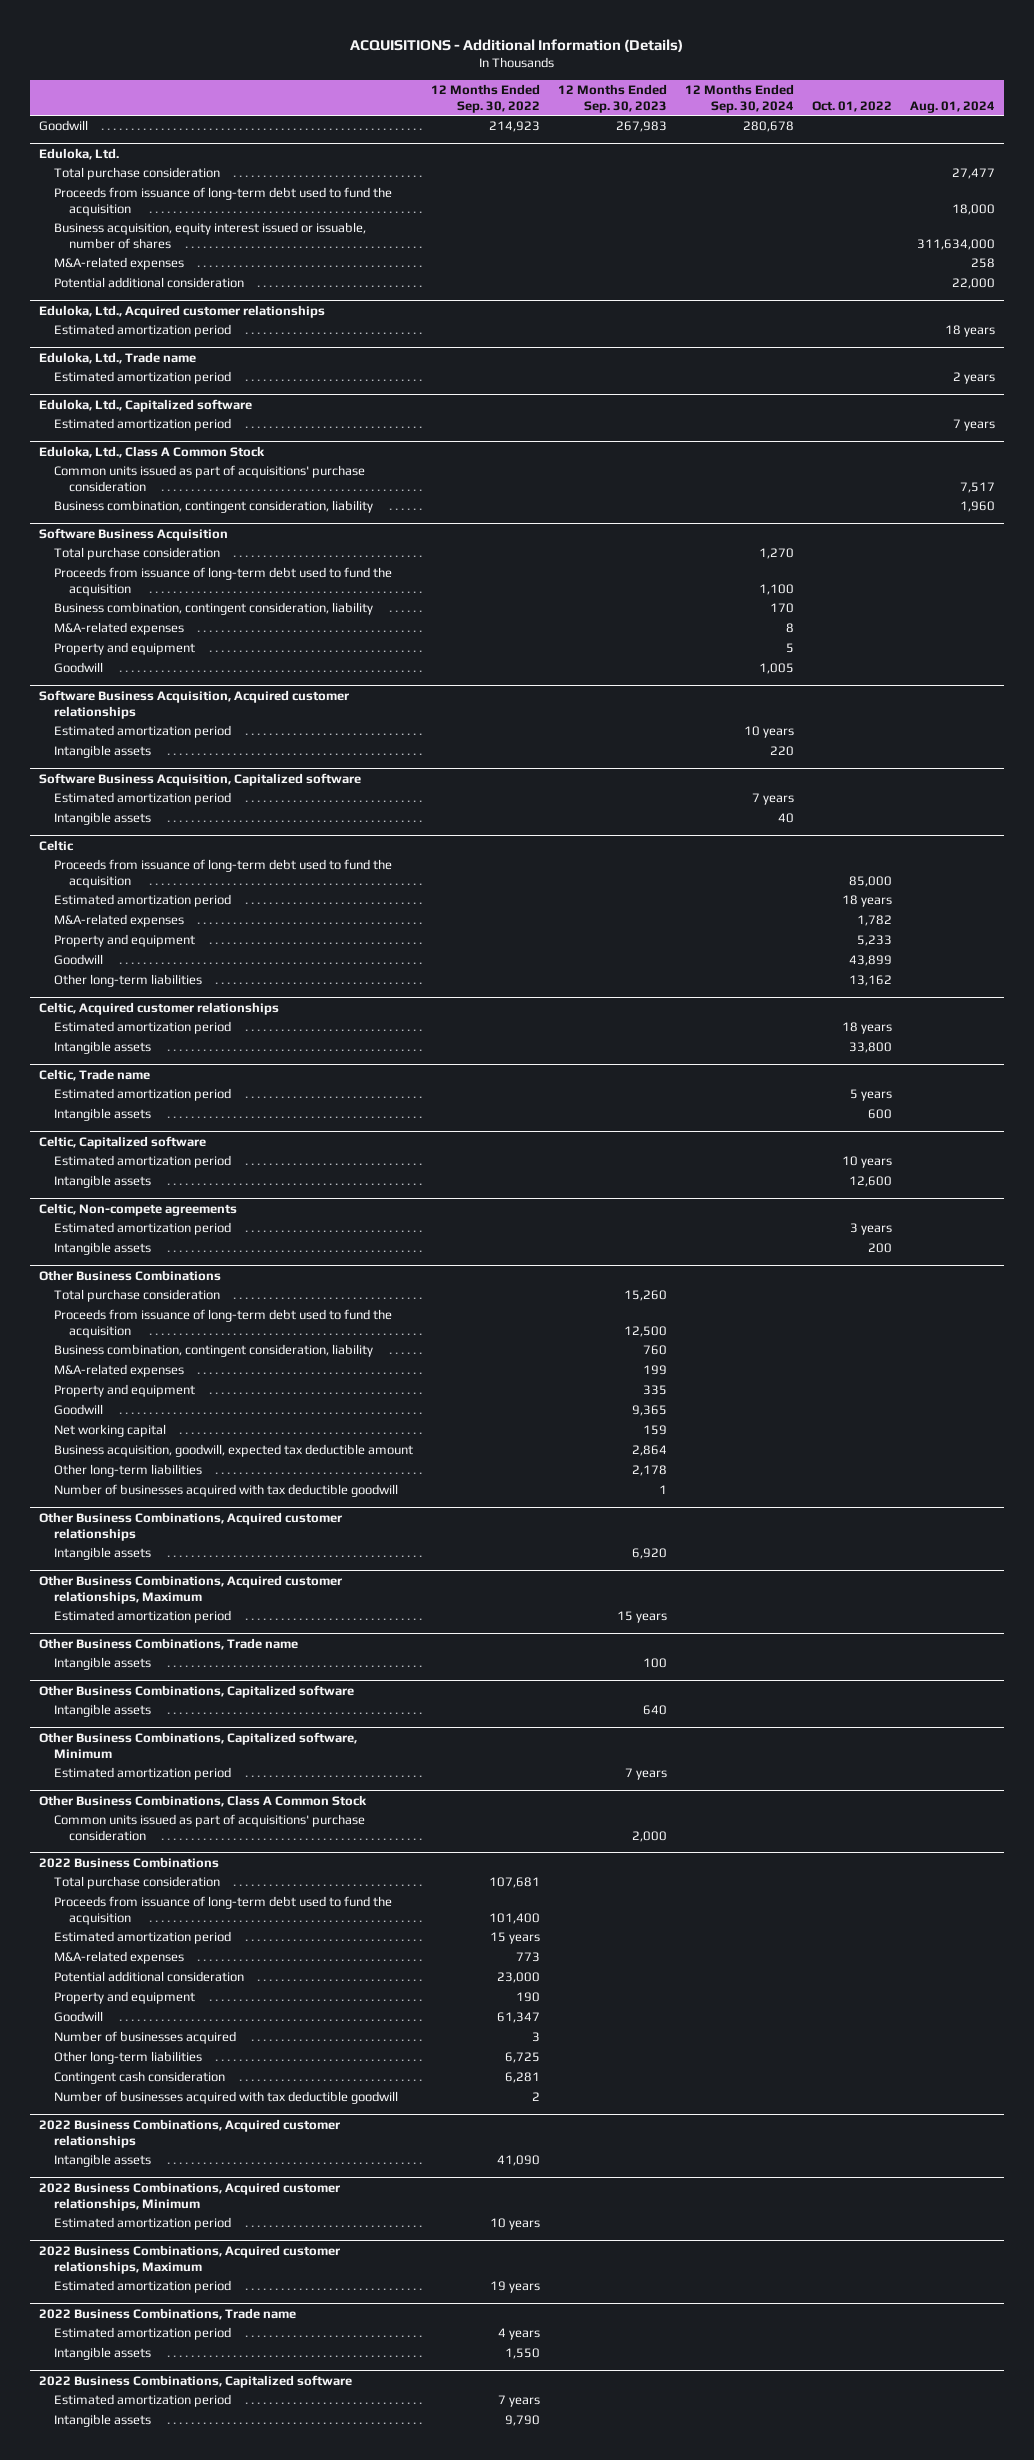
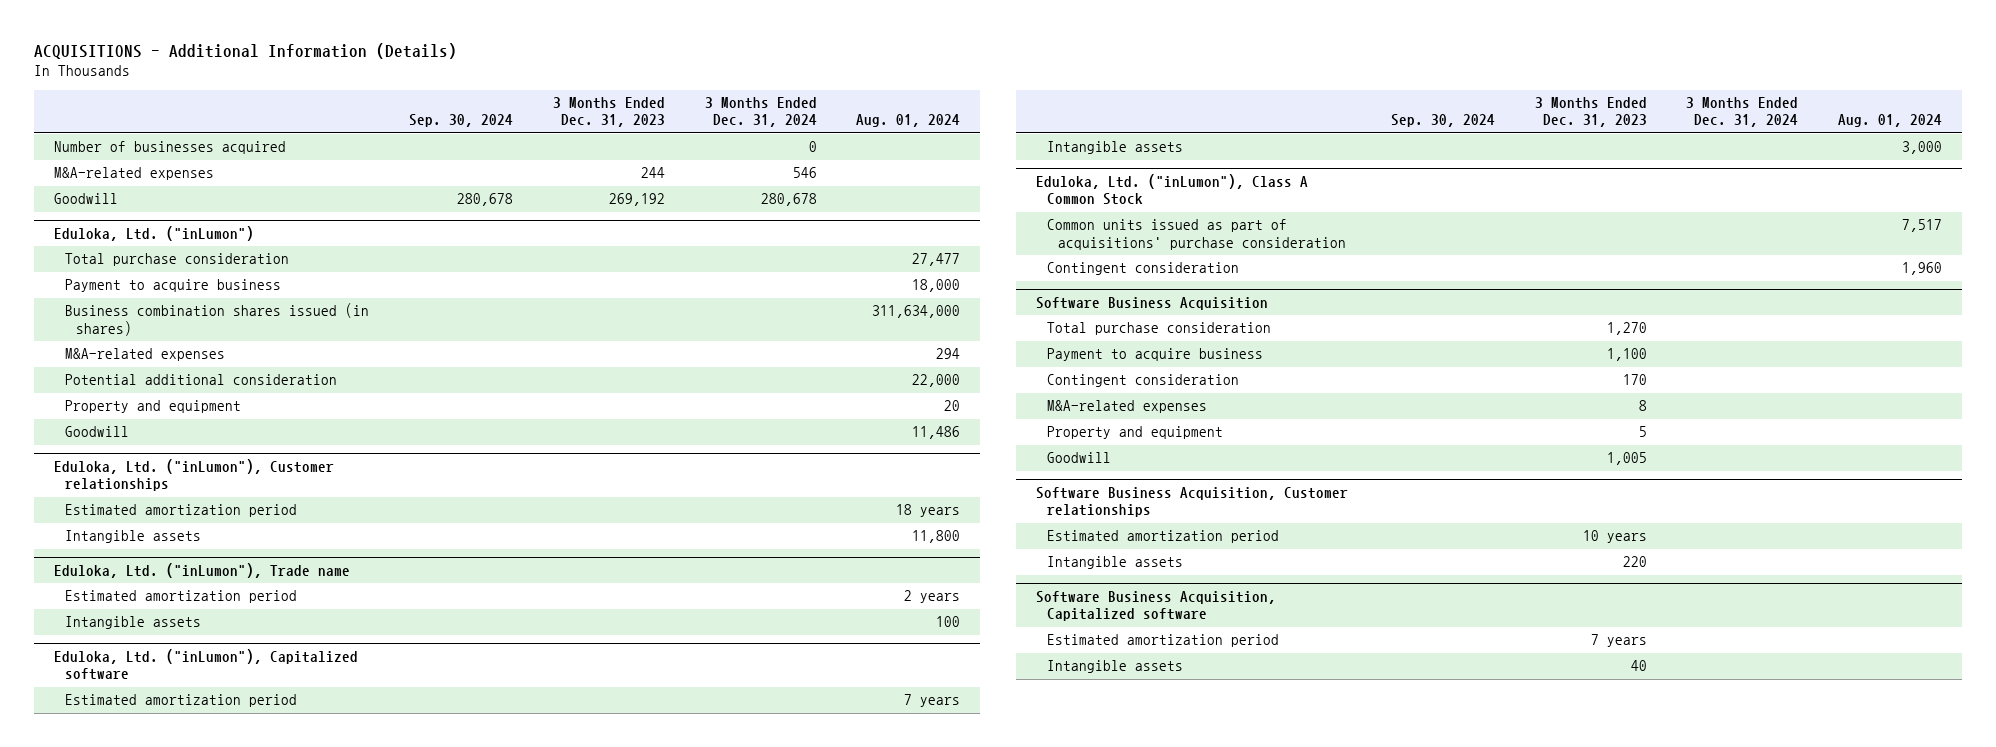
[431,83,541,113] 12 Months Ended Sep. 30, 2022 -> none
[558,83,668,113] 12 Months Ended Sep. 30, 2023 -> none
[685,83,795,113] 12 Months Ended Sep. 30, 2024 -> none
[812,100,893,112] Oct. 01, 2022 -> none
none -> [408,114,513,128] Sep. 30, 2024
none -> [552,97,665,128] 3 Months Ended Dec. 31, 2023
none -> [704,97,817,128] 3 Months Ended Dec. 31, 2024
none -> [53,141,286,155] Number of businesses acquired
none -> [53,167,214,181] M&A-related expenses
[38,147,119,160] Eduloka, Ltd. -> [53,226,254,242] Eduloka, Ltd. ("inLumon")
[53,186,392,216] Proceeds from issuance of long-term debt used to fund the acquisition -> [65,279,282,293] Payment to acquire business
[53,221,366,249] Business acquisition, equity interest issued or issuable, number of shares -> [65,303,370,336] Business combination shares issued (in shares)
[971,257,996,268] 258 -> [936,348,961,360] 294
none -> [65,400,242,414] Property and equipment
none -> [65,426,130,438] Goodwill
[38,304,325,318] Eduloka, Ltd., Acquired customer relationships -> [53,459,334,492] Eduloka, Ltd. ("inLumon"), Customer relationships
none -> [65,530,202,544] Intangible assets
[38,351,196,364] Eduloka, Ltd., Trade name -> [53,563,350,579] Eduloka, Ltd. ("inLumon"), Trade name
none -> [65,616,202,630] Intangible assets
[38,398,252,412] Eduloka, Ltd., Capitalized software -> [53,649,358,681] Eduloka, Ltd. ("inLumon"), Capitalized software
none -> [1046,141,1183,155] Intangible assets
[38,445,265,458] Eduloka, Ltd., Class A Common Stock -> [1035,174,1308,206] Eduloka, Ltd. ("inLumon"), Class A Common Stock
[53,499,373,513] Business combination, contingent consideration, liability -> [1046,262,1239,276] Contingent consideration
[53,566,392,596] Proceeds from issuance of long-term debt used to fund the acquisition -> [1046,348,1263,362] Payment to acquire business
[53,601,373,615] Business combination, contingent consideration, liability -> [1046,374,1239,388] Contingent consideration
[38,689,349,719] Software Business Acquisition, Acquired customer relationships -> [1035,487,1348,518] Software Business Acquisition, Customer relationships
[38,839,74,851] Celtic -> none
[53,858,392,888] Proceeds from issuance of long-term debt used to fund the acquisition -> none
[53,893,231,907] Estimated amortization period -> none
[53,913,184,927] M&A-related expenses -> none
[53,933,195,947] Property and equipment -> none
[53,953,103,965] Goodwill -> none
[53,973,202,987] Other long-term liabilities -> none
[38,1001,279,1015] Celtic, Acquired customer relationships -> none
[53,1020,231,1034] Estimated amortization period -> none
[53,1040,151,1054] Intangible assets -> none
[38,1068,150,1081] Celtic, Trade name -> none
[53,1087,231,1101] Estimated amortization period -> none
[53,1107,151,1121] Intangible assets -> none
[38,1135,206,1149] Celtic, Capitalized software -> none
[53,1154,231,1168] Estimated amortization period -> none
[53,1174,151,1188] Intangible assets -> none
[38,1202,237,1216] Celtic, Non-compete agreements -> none
[53,1221,231,1235] Estimated amortization period -> none
[53,1241,151,1255] Intangible assets -> none
[38,1269,221,1281] Other Business Combinations -> none
[53,1288,220,1302] Total purchase consideration -> none
[53,1308,392,1338] Proceeds from issuance of long-term debt used to fund the acquisition -> none
[53,1343,373,1357] Business combination, contingent consideration, liability -> none
[53,1363,184,1377] M&A-related expenses -> none
[53,1383,195,1397] Property and equipment -> none
[53,1403,103,1415] Goodwill -> none
[53,1423,166,1437] Net working capital -> none
[53,1443,413,1457] Business acquisition, goodwill, expected tax deductible amount -> none
[53,1463,202,1477] Other long-term liabilities -> none
[53,1483,398,1497] Number of businesses acquired with tax deductible goodwill -> none
[38,1511,342,1541] Other Business Combinations, Acquired customer relationships -> none
[53,1546,151,1560] Intangible assets -> none
[38,1574,342,1604] Other Business Combinations, Acquired customer relationships, Maximum -> none
[53,1609,231,1623] Estimated amortization period -> none
[38,1637,298,1650] Other Business Combinations, Trade name -> none
[53,1656,151,1670] Intangible assets -> none
[38,1684,354,1698] Other Business Combinations, Capitalized software -> none
[53,1703,151,1717] Intangible assets -> none
[38,1731,357,1759] Other Business Combinations, Capitalized software, Minimum -> none
[53,1766,231,1780] Estimated amortization period -> none
[38,1794,367,1807] Other Business Combinations, Class A Common Stock -> none
[53,1813,365,1841] Common units issued as part of acquisitions' purchase consideration -> none
[38,1856,219,1868] 2022 Business Combinations -> none
[53,1875,220,1889] Total purchase consideration -> none
[53,1895,392,1925] Proceeds from issuance of long-term debt used to fund the acquisition -> none
[53,1930,231,1944] Estimated amortization period -> none
[53,1950,184,1964] M&A-related expenses -> none
[53,1970,244,1982] Potential additional consideration -> none
[53,1990,195,2004] Property and equipment -> none
[53,2010,103,2022] Goodwill -> none
[53,2030,236,2044] Number of businesses acquired -> none
[53,2050,202,2064] Other long-term liabilities -> none
[53,2070,225,2084] Contingent cash consideration -> none
[53,2090,398,2104] Number of businesses acquired with tax deductible goodwill -> none
[38,2118,340,2148] 2022 Business Combinations, Acquired customer relationships -> none
[53,2153,151,2167] Intangible assets -> none
[38,2181,340,2211] 2022 Business Combinations, Acquired customer relationships, Minimum -> none
[53,2216,231,2230] Estimated amortization period -> none
[38,2244,340,2274] 2022 Business Combinations, Acquired customer relationships, Maximum -> none
[53,2279,231,2293] Estimated amortization period -> none
[38,2307,296,2320] 2022 Business Combinations, Trade name -> none
[53,2326,231,2340] Estimated amortization period -> none
[53,2346,151,2360] Intangible assets -> none
[38,2374,352,2388] 2022 Business Combinations, Capitalized software -> none
[53,2393,231,2407] Estimated amortization period -> none
[53,2413,151,2427] Intangible assets -> none

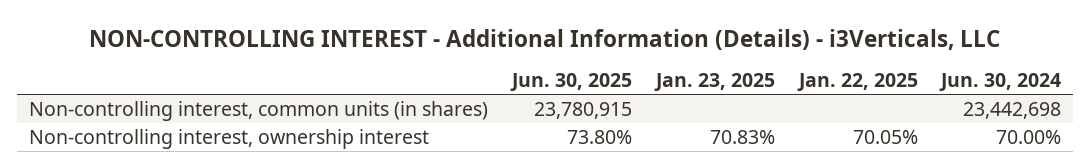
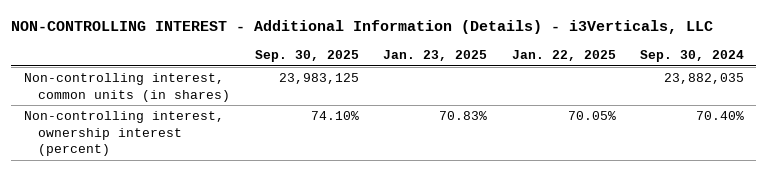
[509,73,632,92] Jun. 30, 2025 -> none
[939,73,1062,92] Jun. 30, 2024 -> none
none -> [254,50,359,63] Sep. 30, 2025
none -> [640,50,745,63] Sep. 30, 2024
[28,128,429,149] Non-controlling interest, ownership interest -> [23,111,224,157] Non-controlling interest, ownership interest (percent)

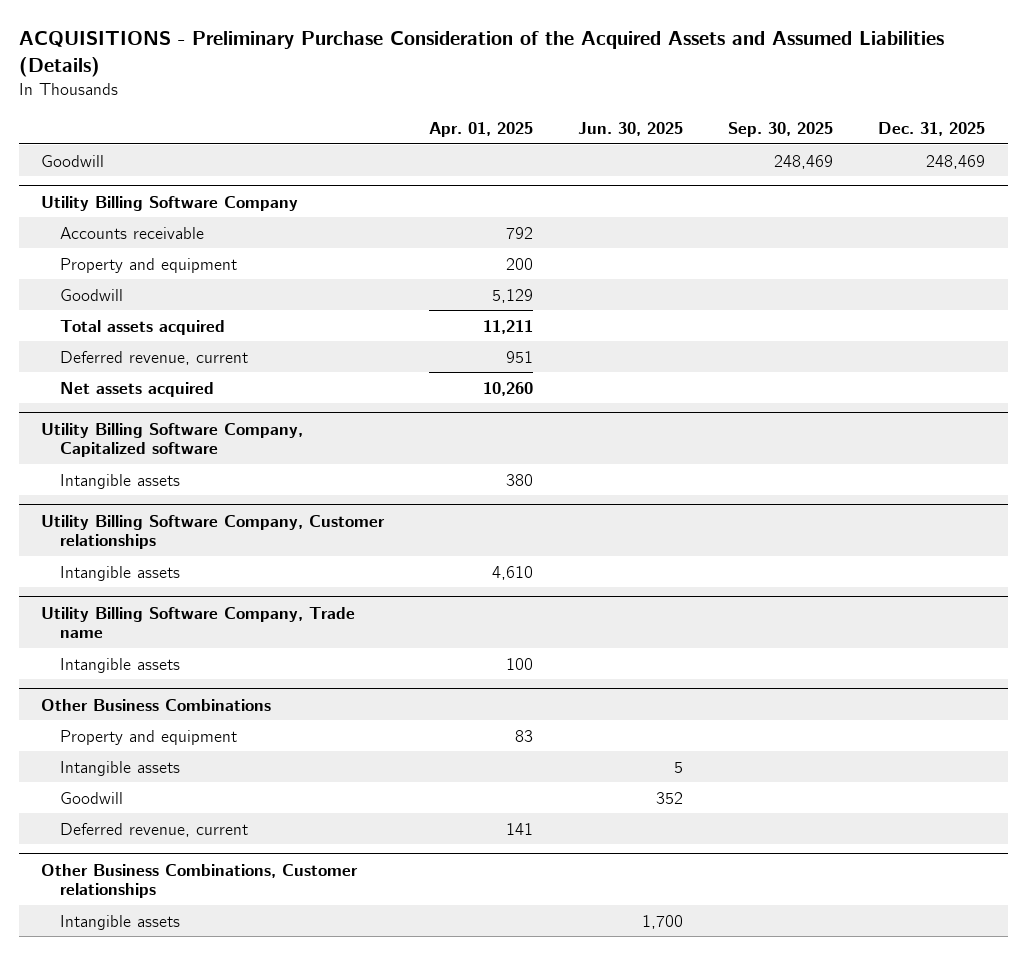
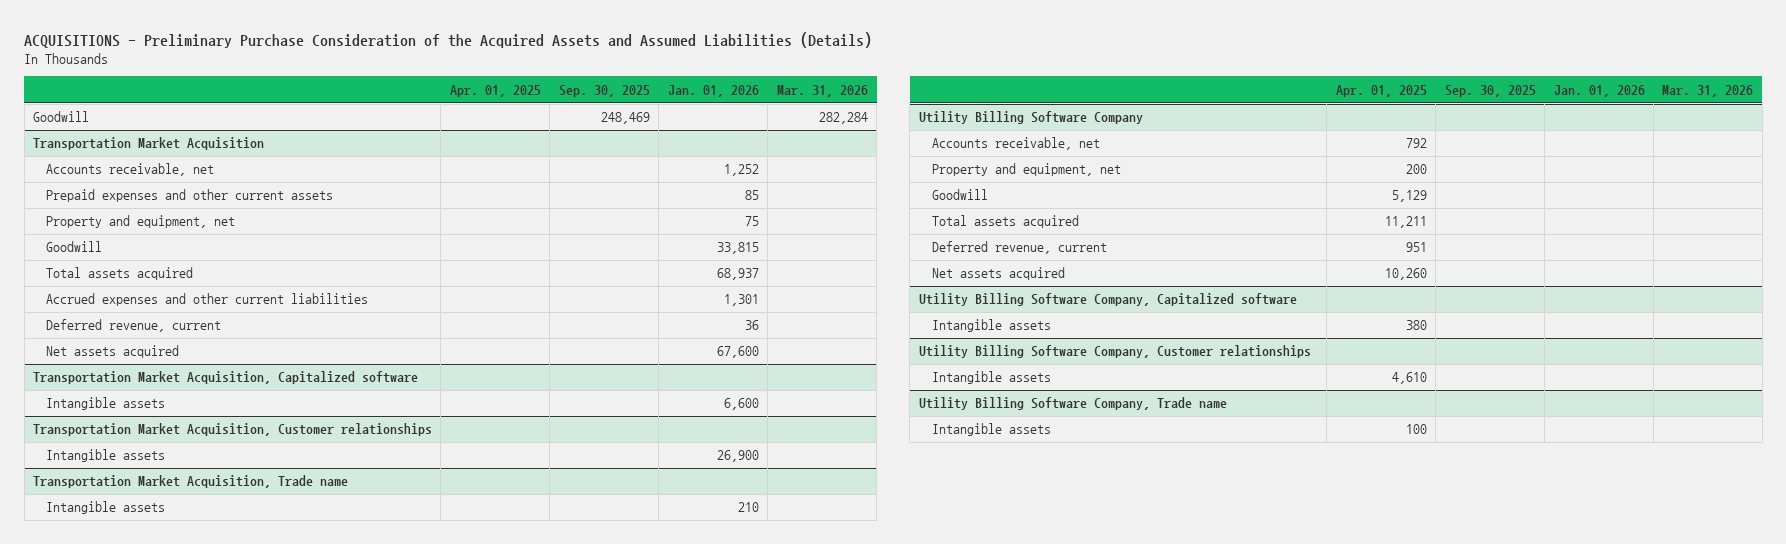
[578,121,684,136] Jun. 30, 2025 -> none
[878,121,986,136] Dec. 31, 2025 -> none
none -> [667,84,759,97] Jan. 01, 2026
none -> [776,84,868,97] Mar. 31, 2026
none -> [33,137,265,151] Transportation Market Acquisition
none -> [46,163,215,177] Accounts receivable, net
none -> [46,189,334,203] Prepaid expenses and other current assets
none -> [46,215,236,229] Property and equipment, net
none -> [46,241,103,253] Goodwill
none -> [46,267,194,281] Total assets acquired
none -> [46,293,369,307] Accrued expenses and other current liabilities
none -> [46,319,222,333] Deferred revenue, current
none -> [46,345,180,359] Net assets acquired
none -> [33,371,419,385] Transportation Market Acquisition, Capitalized software
none -> [46,397,166,411] Intangible assets
none -> [33,423,433,437] Transportation Market Acquisition, Customer relationships
none -> [46,449,166,463] Intangible assets
none -> [33,475,349,489] Transportation Market Acquisition, Trade name
none -> [46,501,166,515] Intangible assets
[60,226,205,239] Accounts receivable -> [932,137,1101,151] Accounts receivable, net
[60,257,238,273] Property and equipment -> [932,163,1122,177] Property and equipment, net
[41,698,272,711] Other Business Combinations -> none
[60,729,238,745] Property and equipment -> none
[60,760,181,776] Intangible assets -> none
[60,791,124,804] Goodwill -> none
[60,822,249,837] Deferred revenue, current -> none
[41,863,359,899] Other Business Combinations, Customer relationships -> none
[60,914,181,930] Intangible assets -> none

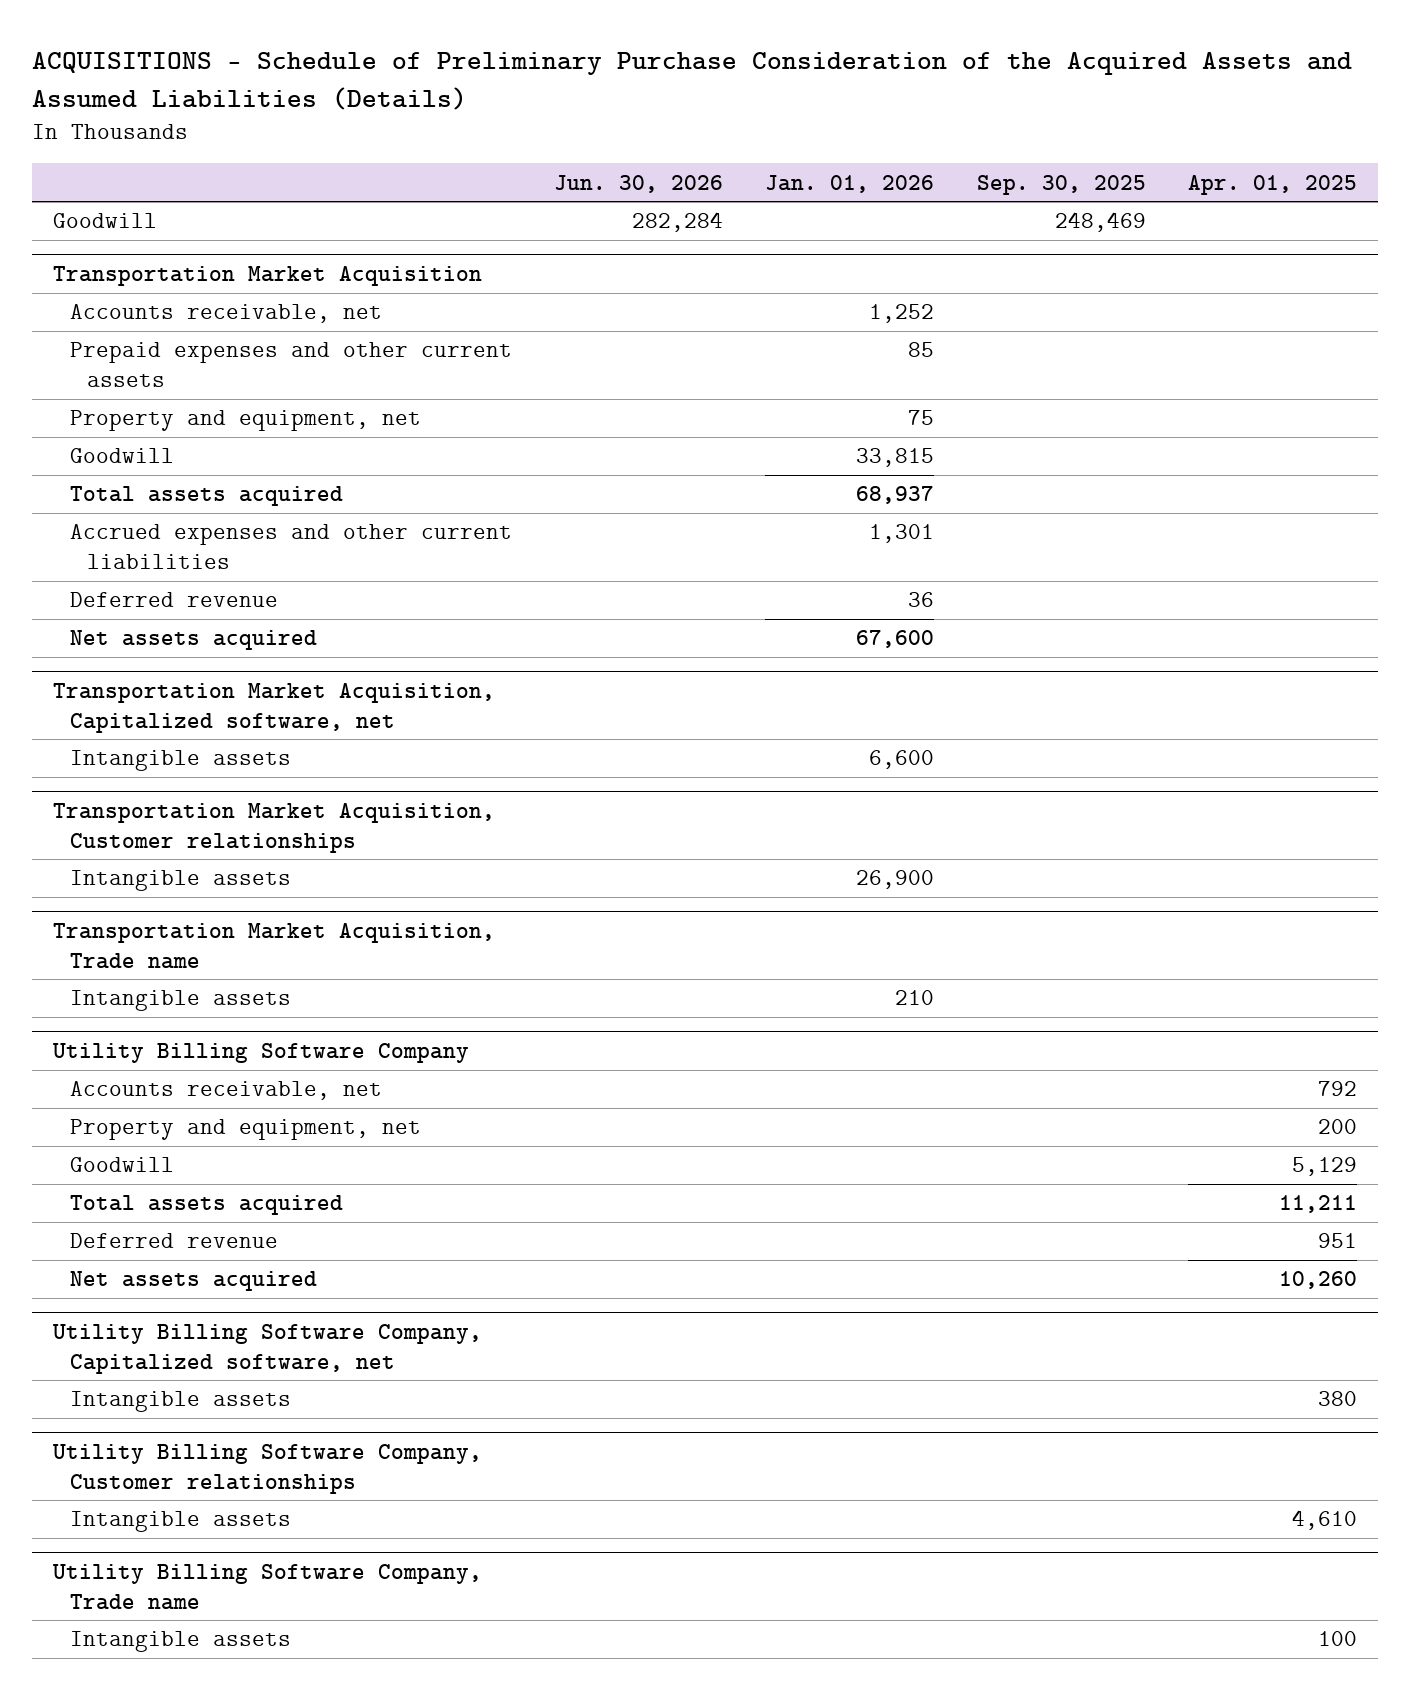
[24,31,873,48] ACQUISITIONS - Preliminary Purchase Consideration of the Acquired Assets and Assumed Liabilities (Details) -> [31,52,1352,110] ACQUISITIONS - Schedule of Preliminary Purchase Consideration of the Acquired Assets and Assumed Liabilities (Details)
[776,84,868,97] Mar. 31, 2026 -> none
none -> [554,174,724,193] Jun. 30, 2026
[46,319,222,333] Deferred revenue, current -> [69,592,278,608] Deferred revenue
[33,371,419,385] Transportation Market Acquisition, Capitalized software -> [52,683,495,733] Transportation Market Acquisition, Capitalized software, net
[932,241,1108,255] Deferred revenue, current -> [69,1233,278,1249] Deferred revenue
[918,293,1297,307] Utility Billing Software Company, Capitalized software -> [51,1324,482,1374] Utility Billing Software Company, Capitalized software, net

